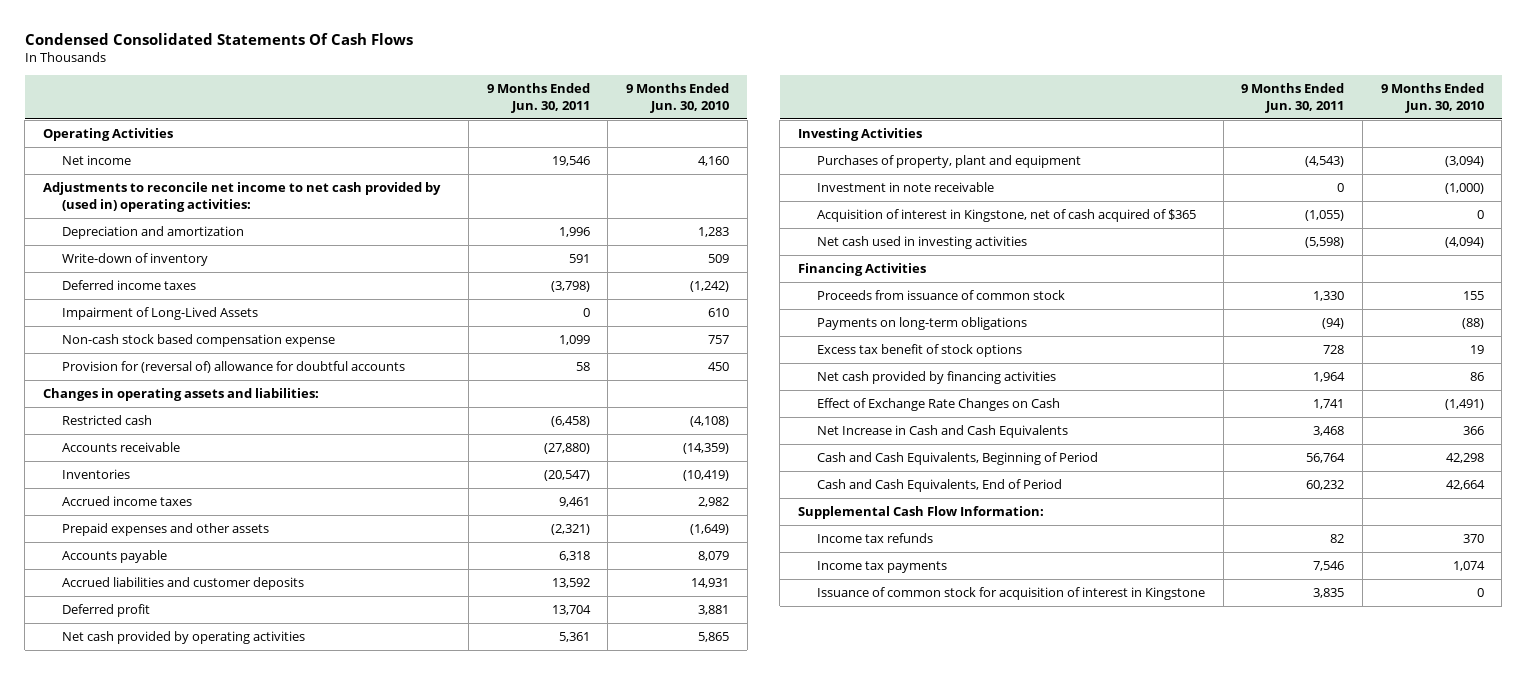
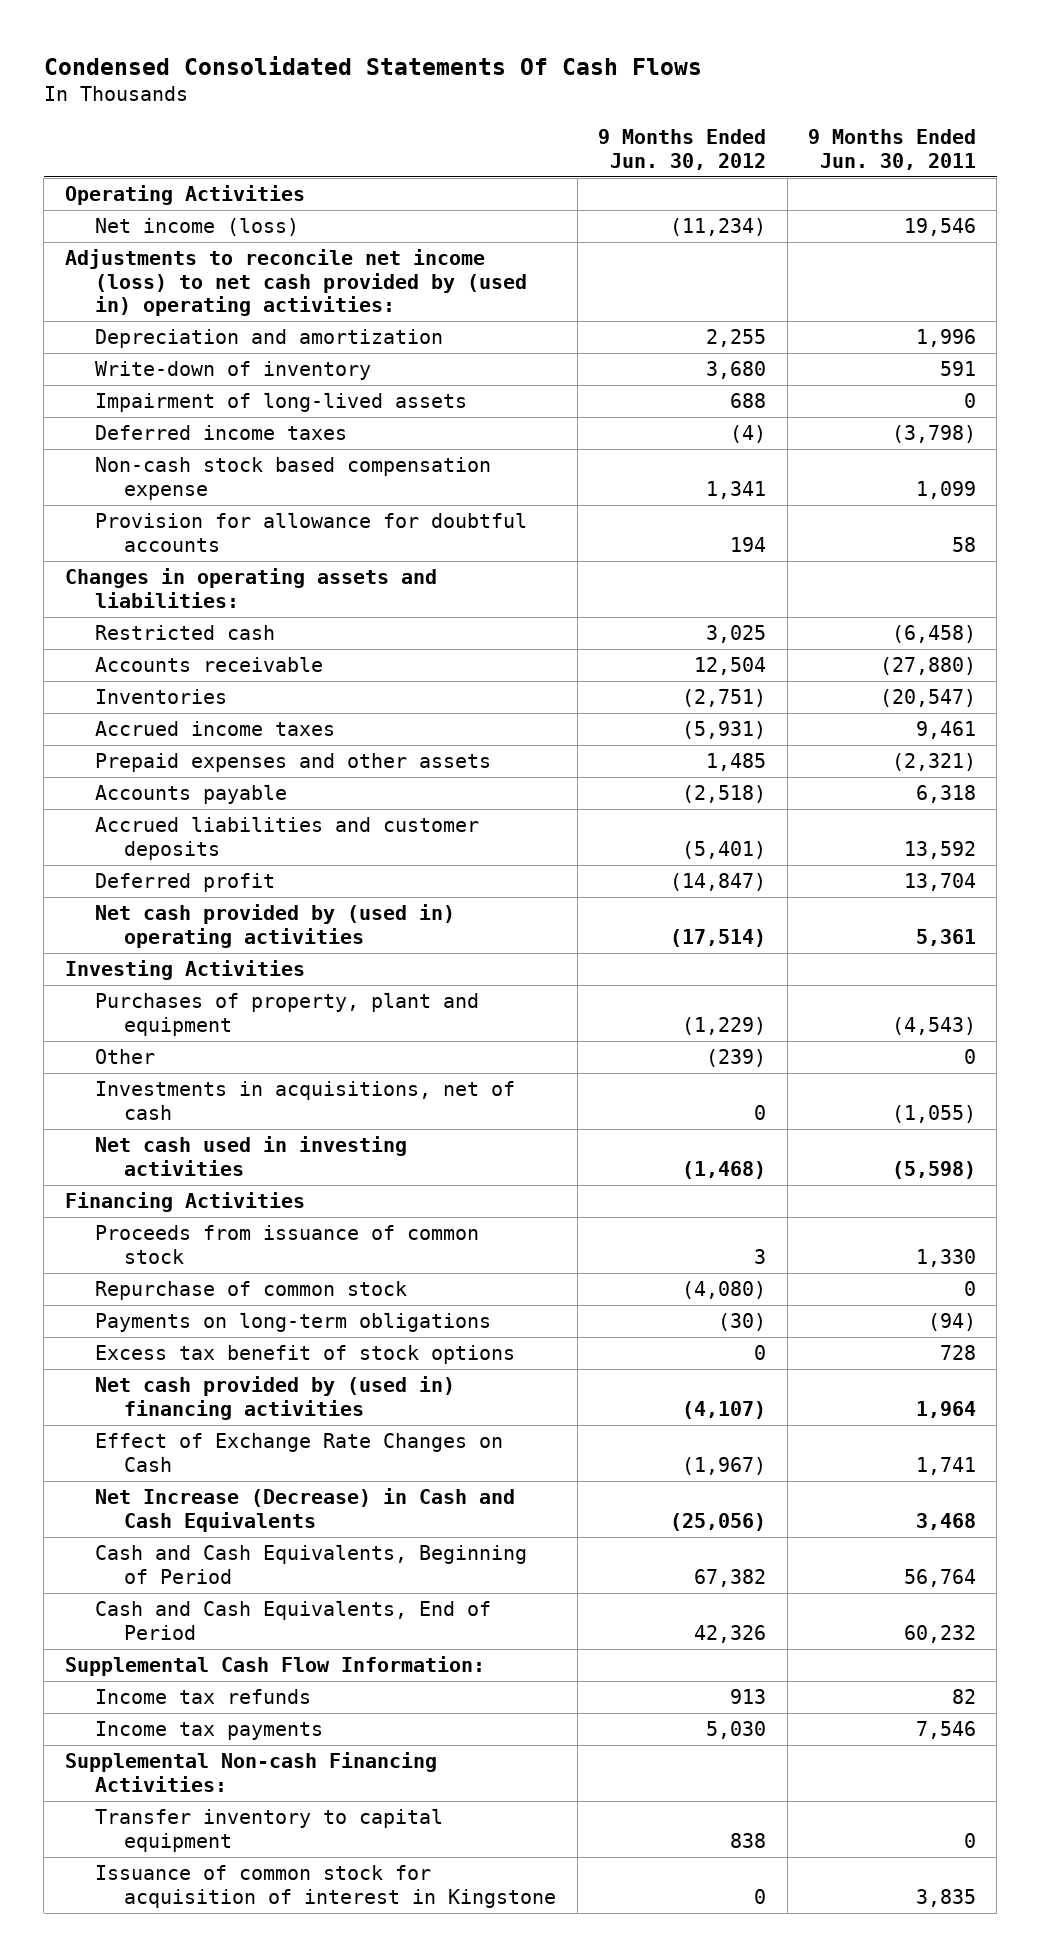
[625,83,729,114] 9 Months Ended Jun. 30, 2010 -> none
none -> [598,129,767,170] 9 Months Ended Jun. 30, 2012
[62,154,132,165] Net income -> [94,218,299,237] Net income (loss)
[42,181,441,212] Adjustments to reconcile net income to net cash provided by (used in) operating activities: -> [64,249,527,317] Adjustments to reconcile net income (loss) to net cash provided by (used in) operating activities:
none -> [94,393,467,413] Impairment of long-lived assets
[62,306,259,320] Impairment of Long-Lived Assets -> none
[62,360,406,373] Provision for (reversal of) allowance for doubtful accounts -> [94,513,527,552] Provision for allowance for doubtful accounts
[62,630,306,644] Net cash provided by operating activities -> [94,904,455,948] Net cash provided by (used in) operating activities
[816,181,994,192] Investment in note receivable -> none
none -> [94,1049,155,1065] Other
[816,208,1196,222] Acquisition of interest in Kingstone, net of cash acquired of $365 -> [94,1081,515,1120] Investments in acquisitions, net of cash
none -> [94,1281,407,1301] Repurchase of common stock
[816,370,1056,384] Net cash provided by financing activities -> [94,1376,455,1420] Net cash provided by (used in) financing activities
[816,424,1068,438] Net Increase in Cash and Cash Equivalents -> [94,1488,515,1532] Net Increase (Decrease) in Cash and Cash Equivalents
none -> [64,1752,437,1792] Supplemental Non-cash Financing Activities:
none -> [94,1809,443,1852] Transfer inventory to capital equipment

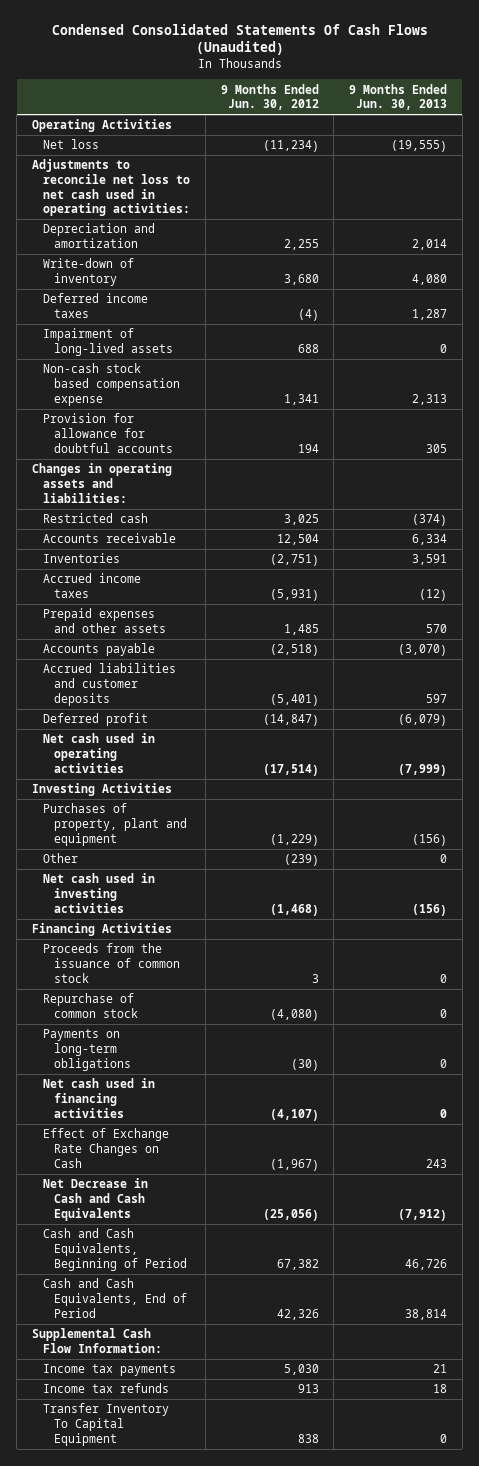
[43,55,702,75] Condensed Consolidated Statements Of Cash Flows -> [51,23,428,56] Condensed Consolidated Statements Of Cash Flows (Unaudited)
[807,129,976,170] 9 Months Ended Jun. 30, 2011 -> none
none -> [349,83,448,111] 9 Months Ended Jun. 30, 2013
[94,218,299,237] Net income (loss) -> [43,139,100,150] Net loss
[64,249,527,317] Adjustments to reconcile net income (loss) to net cash provided by (used in) operating activities: -> [32,159,191,217] Adjustments to reconcile net loss to net cash used in operating activities:
[94,393,467,413] Impairment of long-lived assets -> [43,328,173,356] Impairment of long-lived assets
[94,904,455,948] Net cash provided by (used in) operating activities -> [43,733,156,773] Net cash used in operating activities
[94,1081,515,1120] Investments in acquisitions, net of cash -> none
[94,1225,479,1264] Proceeds from issuance of common stock -> [43,943,180,983] Proceeds from the issuance of common stock
[94,1345,515,1365] Excess tax benefit of stock options -> none
[94,1376,455,1420] Net cash provided by (used in) financing activities -> [43,1078,156,1118] Net cash used in financing activities
[94,1488,515,1532] Net Increase (Decrease) in Cash and Cash Equivalents -> [43,1178,149,1221] Net Decrease in Cash and Cash Equivalents
[64,1752,437,1792] Supplemental Non-cash Financing Activities: -> none
[94,1865,557,1908] Issuance of common stock for acquisition of interest in Kingstone -> none
[94,1689,311,1705] Income tax refunds -> [43,1383,170,1394] Income tax refunds
[94,1809,443,1852] Transfer inventory to capital equipment -> [43,1403,170,1446] Transfer Inventory To Capital Equipment

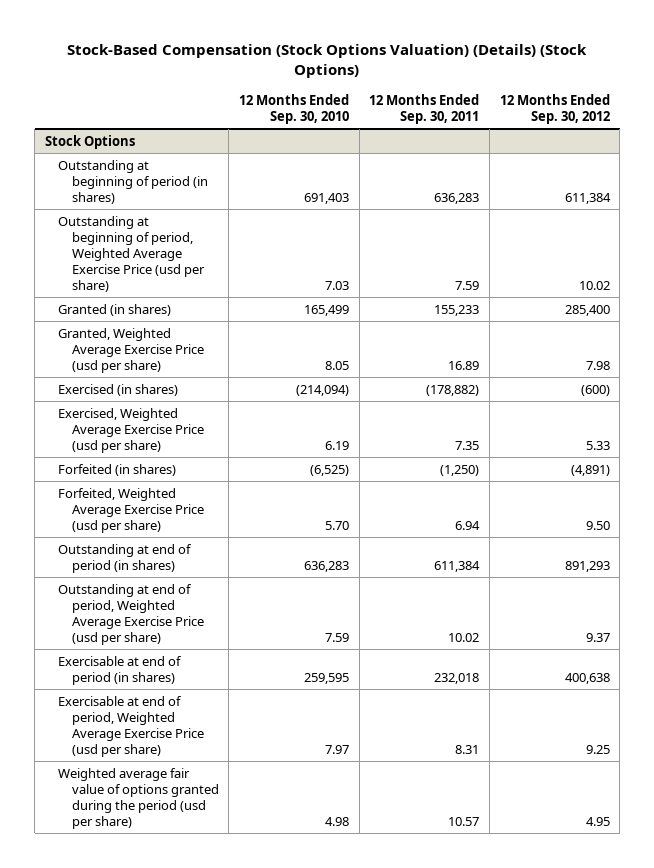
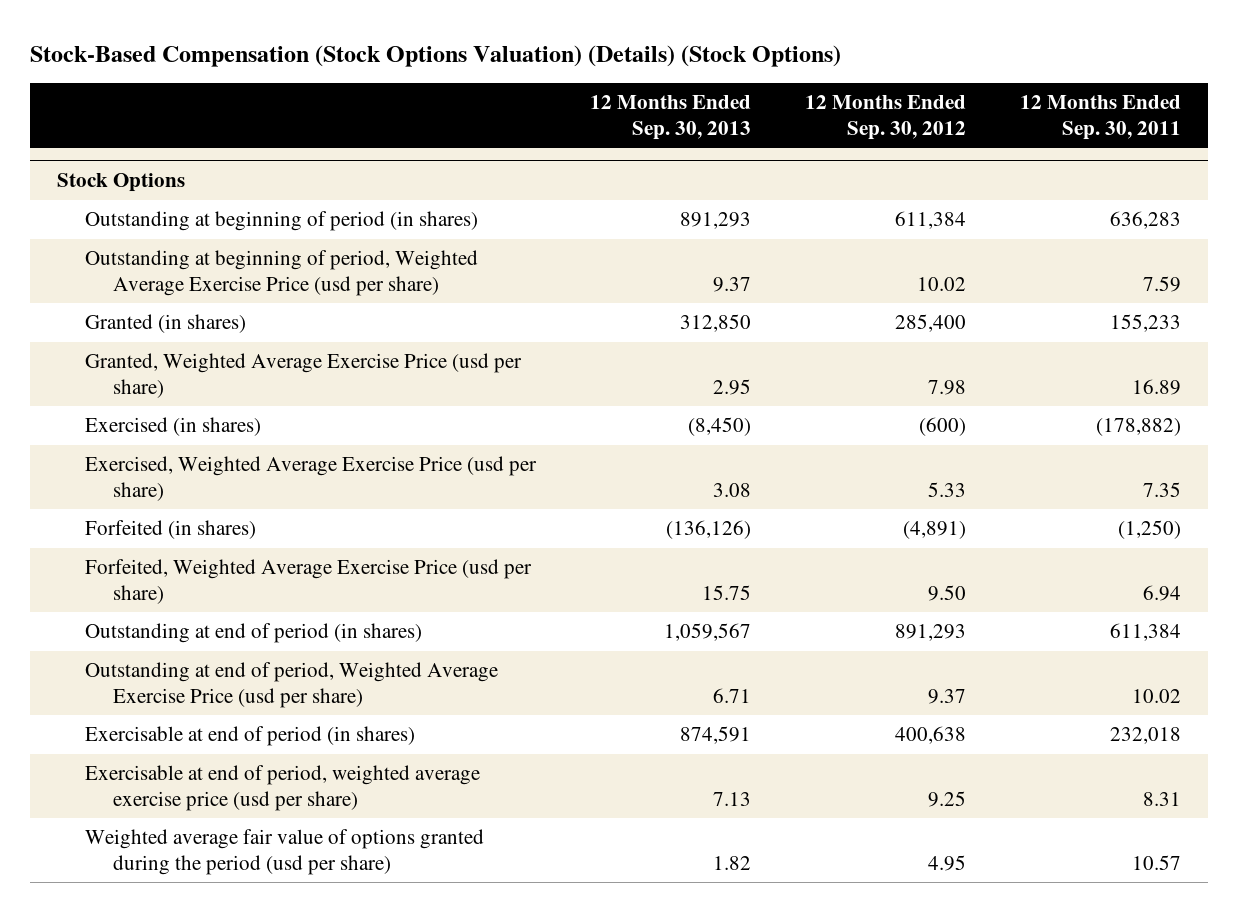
[238,94,349,125] 12 Months Ended Sep. 30, 2010 -> none
none -> [590,95,752,140] 12 Months Ended Sep. 30, 2013
[58,695,204,757] Exercisable at end of period, Weighted Average Exercise Price (usd per share) -> [84,765,480,811] Exercisable at end of period, weighted average exercise price (usd per share)

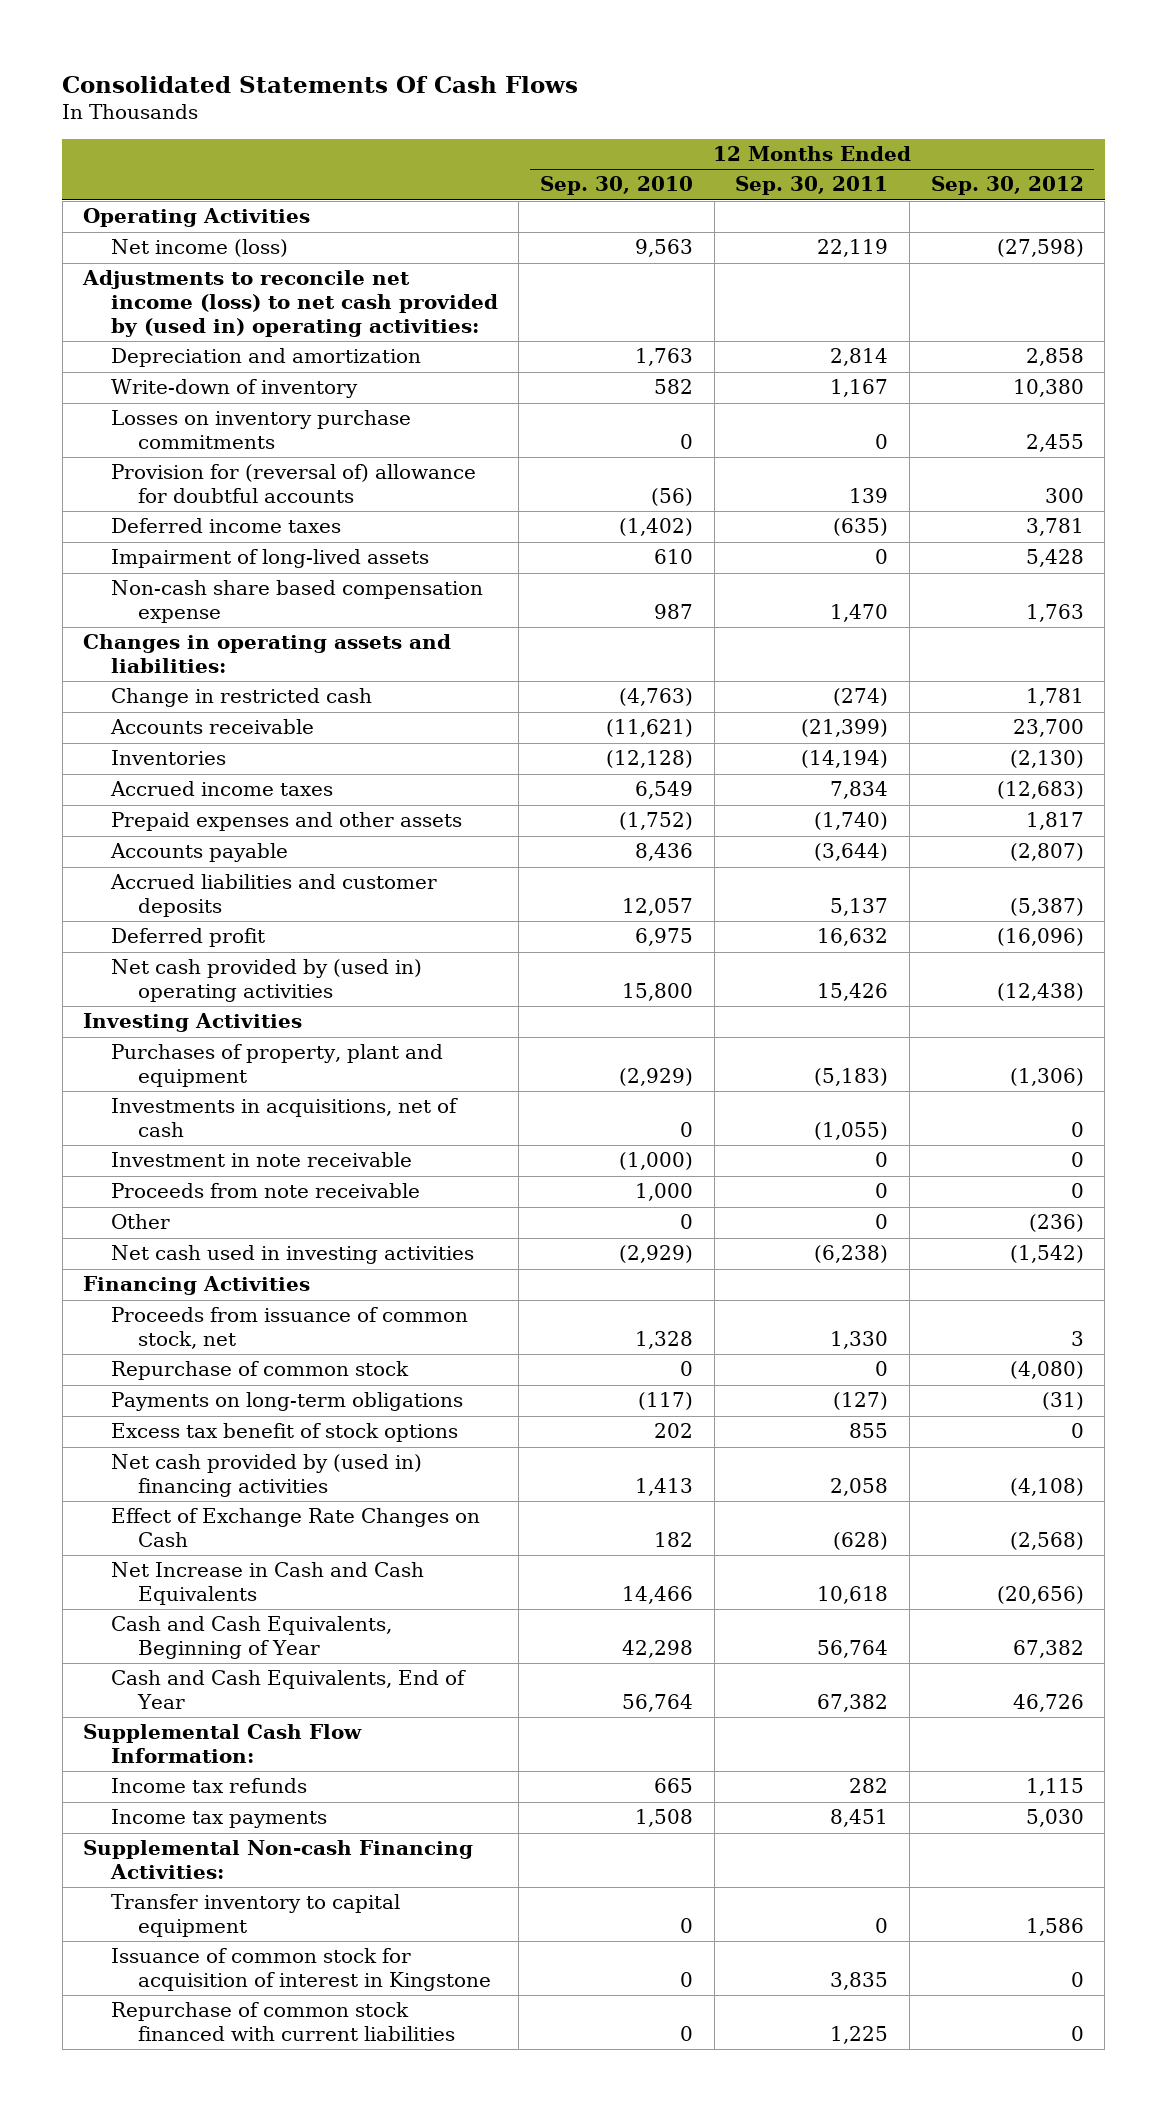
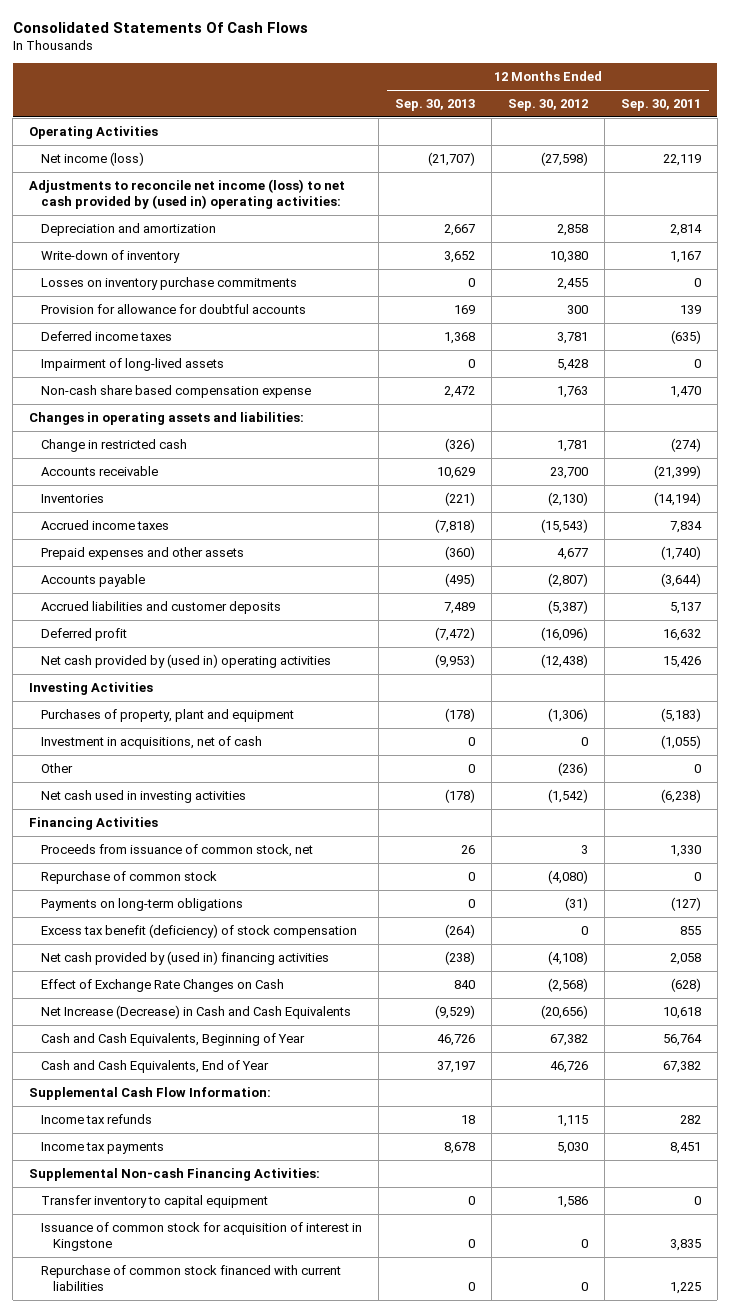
[540,176,694,196] Sep. 30, 2010 -> none
none -> [394,99,475,112] Sep. 30, 2013
[110,464,476,504] Provision for (reversal of) allowance for doubtful accounts -> [41,303,307,314] Provision for allowance for doubtful accounts
[996,781,1084,800] (12,683) -> [540,518,588,533] (15,543)
[1025,812,1084,831] 1,817 -> [556,547,588,560] 4,677
[110,1152,412,1168] Investment in note receivable -> none
[110,1183,420,1199] Proceeds from note receivable -> none
[110,1098,458,1138] Investments in acquisitions, net of cash -> [41,735,263,749] Investment in acquisitions, net of cash
[110,1423,458,1443] Excess tax benefit of stock options -> [41,923,358,938] Excess tax benefit (deficiency) of stock compensation
[110,1562,424,1606] Net Increase in Cash and Cash Equivalents -> [41,1004,352,1019] Net Increase (Decrease) in Cash and Cash Equivalents

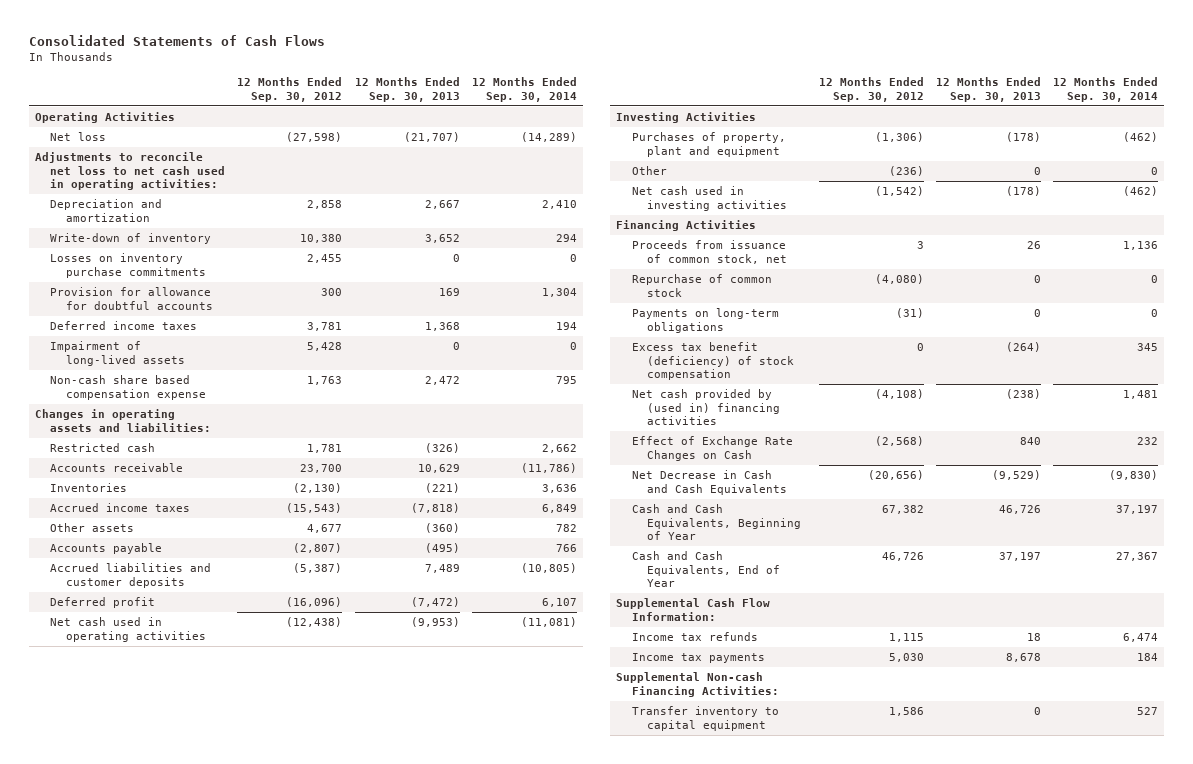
[12,21,308,33] Consolidated Statements Of Cash Flows -> [28,34,325,46] Consolidated Statements of Cash Flows
[620,99,701,112] Sep. 30, 2011 -> none
none -> [471,76,577,102] 12 Months Ended Sep. 30, 2014
[41,151,145,166] Net income (loss) -> [50,132,107,142] Net loss
[29,178,346,210] Adjustments to reconcile net income (loss) to net cash provided by (used in) operating activities: -> [34,152,226,191] Adjustments to reconcile net loss to net cash used in operating activities:
[41,438,188,452] Change in restricted cash -> [50,443,156,453] Restricted cash
[41,546,245,560] Prepaid expenses and other assets -> [50,523,135,533] Other assets
[41,653,332,668] Net cash provided by (used in) operating activities -> [50,617,206,642] Net cash used in operating activities
[41,735,263,749] Investment in acquisitions, net of cash -> none
[41,1004,352,1019] Net Increase (Decrease) in Cash and Cash Equivalents -> [631,470,788,495] Net Decrease in Cash and Cash Equivalents
[41,1221,363,1252] Issuance of common stock for acquisition of interest in Kingstone -> none
[41,1264,342,1292] Repurchase of common stock financed with current liabilities -> none

